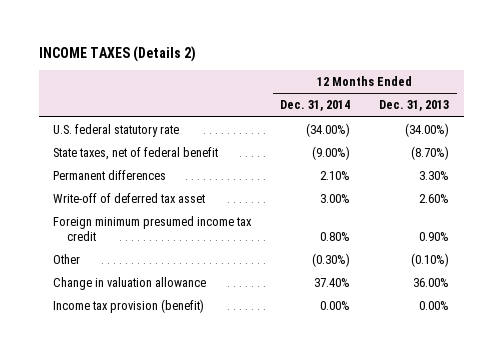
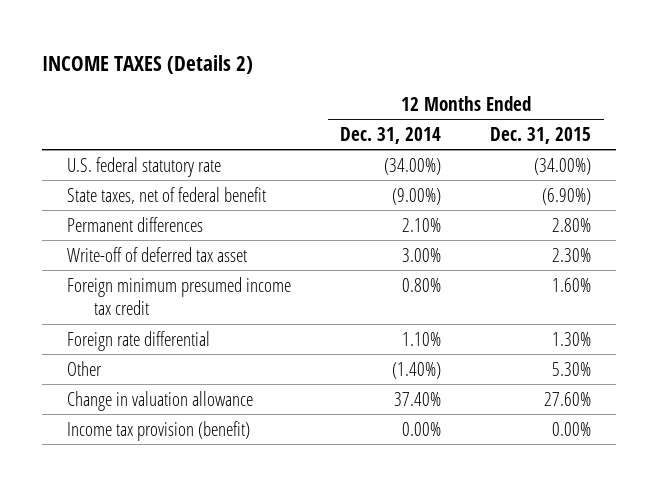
[379,100,450,112] Dec. 31, 2013 -> none
none -> [490,126,592,144] Dec. 31, 2015
none -> [66,330,210,351] Foreign rate differential
[312,253,351,268] (0.30%) -> [391,361,441,379] (1.40%)

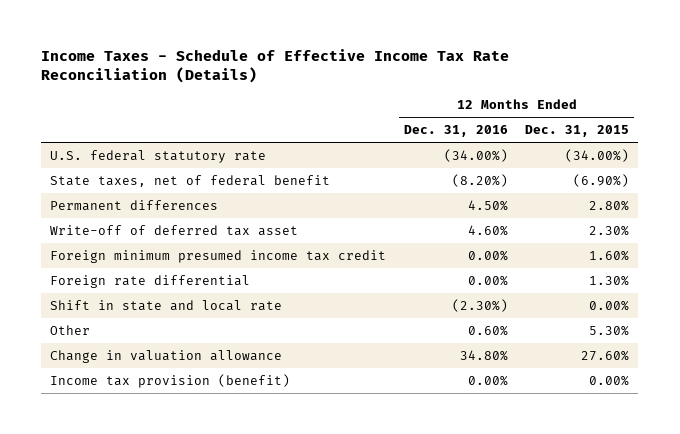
[41,54,253,74] INCOME TAXES (Details 2) -> [41,48,510,84] Income Taxes - Schedule of Effective Income Tax Rate Reconciliation (Details)
[339,126,441,144] Dec. 31, 2014 -> none
none -> [403,125,508,138] Dec. 31, 2016
none -> [50,299,283,311] Shift in state and local rate

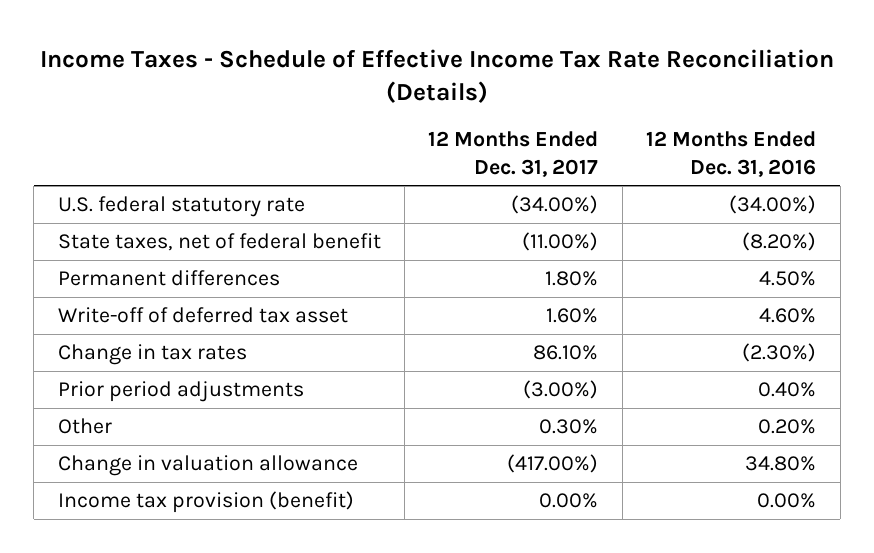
[525,125,630,138] Dec. 31, 2015 -> none
none -> [428,131,599,177] 12 Months Ended Dec. 31, 2017
[50,249,387,263] Foreign minimum presumed income tax credit -> none
[50,274,251,288] Foreign rate differential -> none
[50,299,283,311] Shift in state and local rate -> none
none -> [57,344,247,366] Change in tax rates
none -> [57,381,304,403] Prior period adjustments
[467,324,508,336] 0.60% -> [758,419,817,435] 0.20%

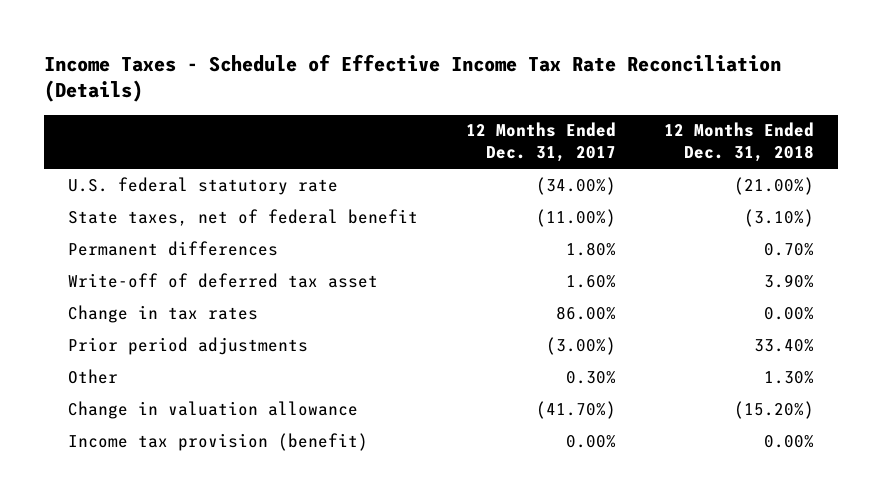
[646,131,817,177] 12 Months Ended Dec. 31, 2016 -> none
none -> [663,122,814,163] 12 Months Ended Dec. 31, 2018
[533,345,599,361] 86.10% -> [555,305,616,320] 86.00%
[507,454,599,474] (417.00%) -> [535,400,616,419] (41.70%)

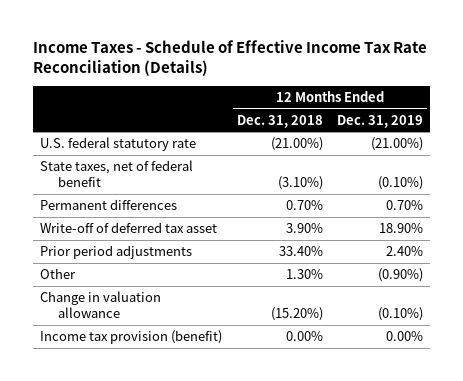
[465,122,616,163] 12 Months Ended Dec. 31, 2017 -> none
none -> [337,114,424,128] Dec. 31, 2019
[67,304,258,323] Change in tax rates -> none

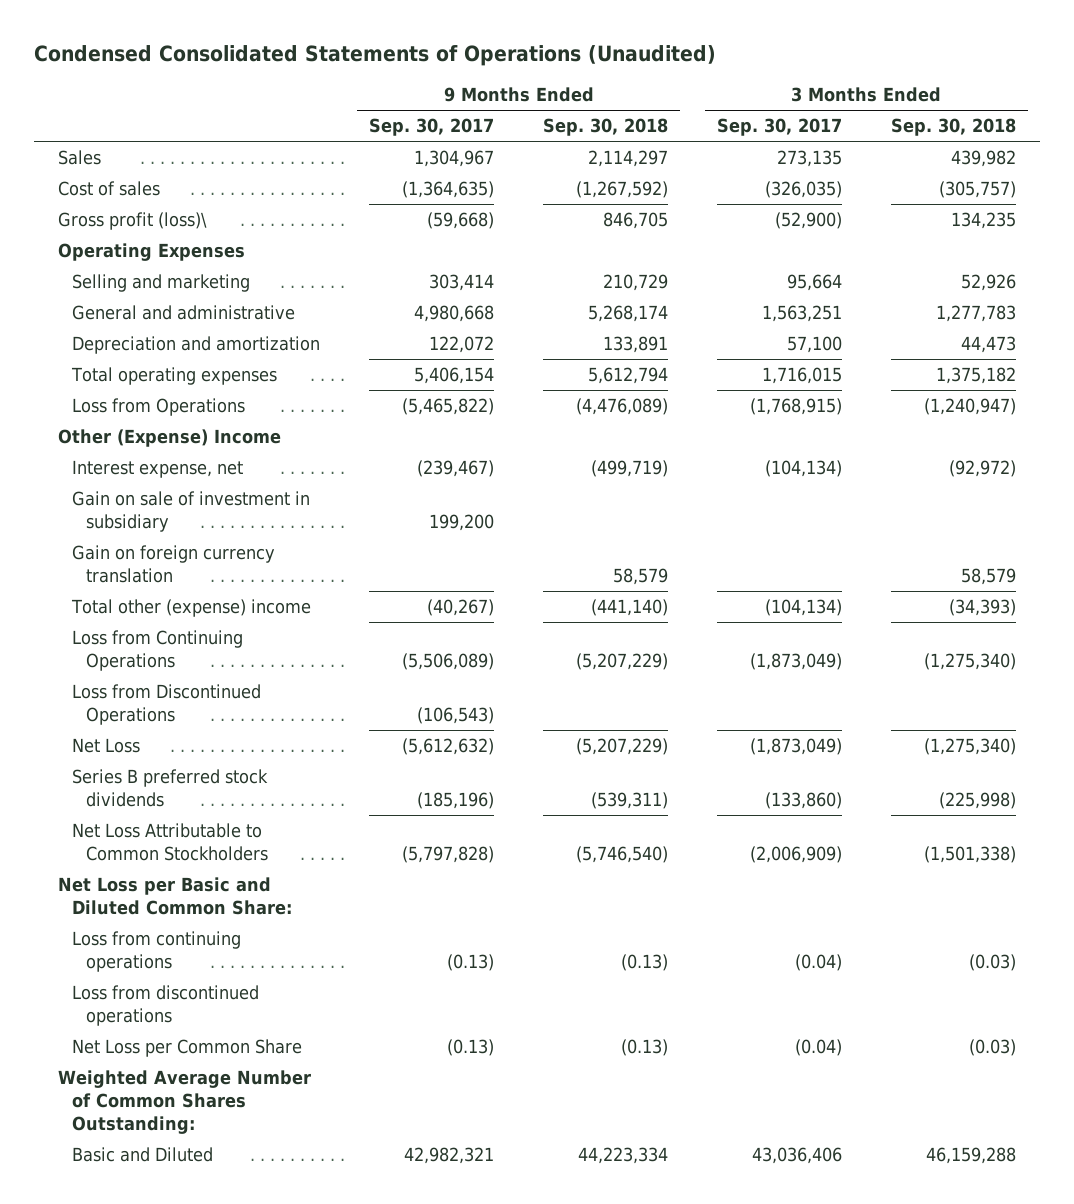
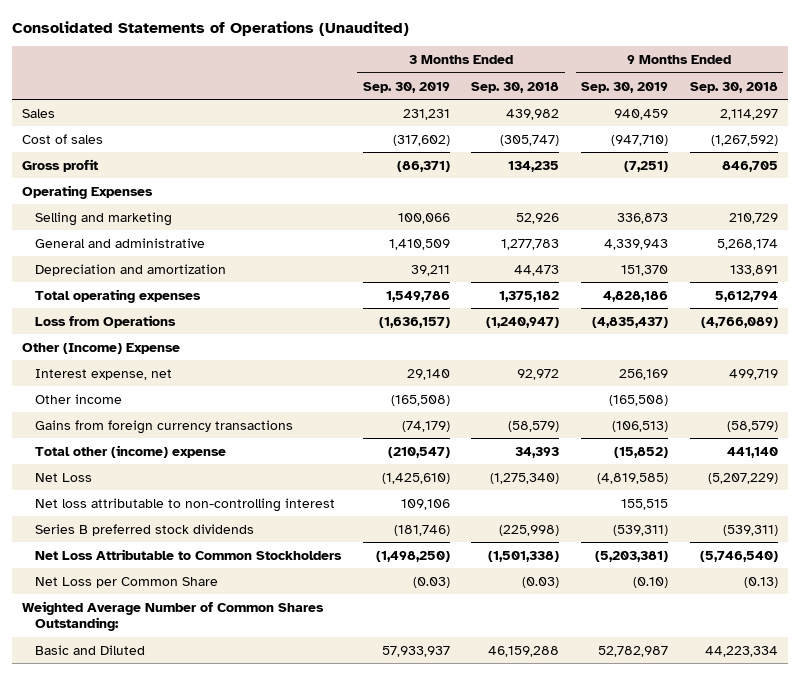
[33,45,716,67] Condensed Consolidated Statements of Operations (Unaudited) -> [11,20,409,36] Consolidated Statements of Operations (Unaudited)
[369,118,495,137] Sep. 30, 2017 -> none
[716,118,842,137] Sep. 30, 2017 -> none
none -> [362,81,450,93] Sep. 30, 2019
none -> [580,81,668,93] Sep. 30, 2019
[938,181,1016,199] (305,757) -> [500,134,560,146] (305,747)
[58,212,208,231] Gross profit (loss)\ -> [22,158,99,172] Gross profit
[72,491,311,532] Gain on sale of investment in subsidiary -> none
[72,630,244,671] Loss from Continuing Operations -> none
[72,684,262,725] Loss from Discontinued Operations -> none
[575,398,668,416] (4,476,089) -> [700,316,778,328] (4,766,089)
[58,429,282,448] Other (Expense) Income -> [22,342,181,354] Other (Income) Expense
[590,460,668,478] (499,719) -> [728,368,778,380] 499,719
[948,460,1016,478] (92,972) -> [517,368,560,380] 92,972
none -> [35,393,123,404] Other income
[72,545,276,583] Gain on foreign currency translation -> [35,419,294,434] Gains from foreign currency transactions
[612,567,668,585] 58,579 -> [726,420,778,432] (58,579)
[960,567,1016,585] 58,579 -> [508,420,560,432] (58,579)
[71,599,312,618] Total other (expense) income -> [35,444,227,458] Total other (income) expense
[590,599,668,617] (441,140) -> [726,446,778,458] 441,140
[948,599,1016,617] (34,393) -> [515,446,560,458] 34,393
none -> [35,497,336,512] Net loss attributable to non-controlling interest
[58,877,293,915] Net Loss per Basic and Diluted Common Share: -> none
[72,931,242,972] Loss from continuing operations -> none
[72,985,260,1026] Loss from discontinued operations -> none

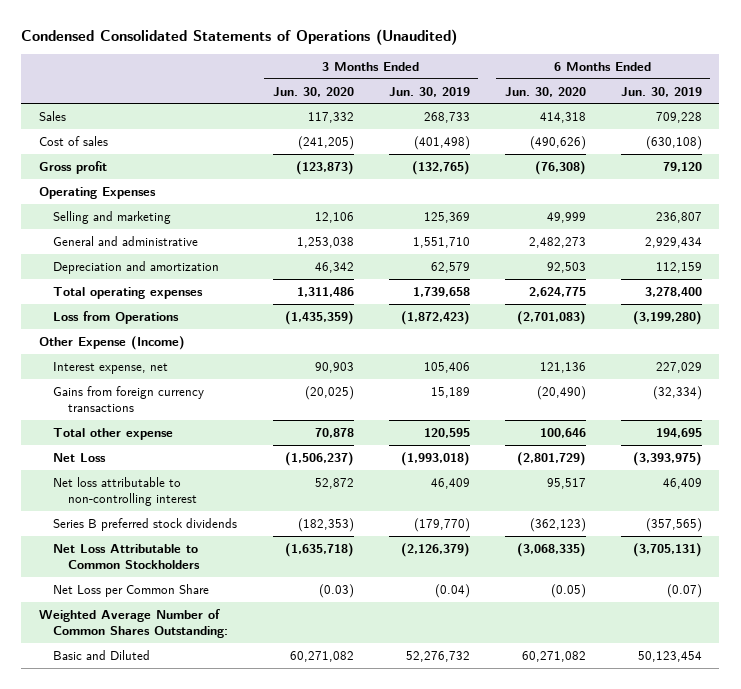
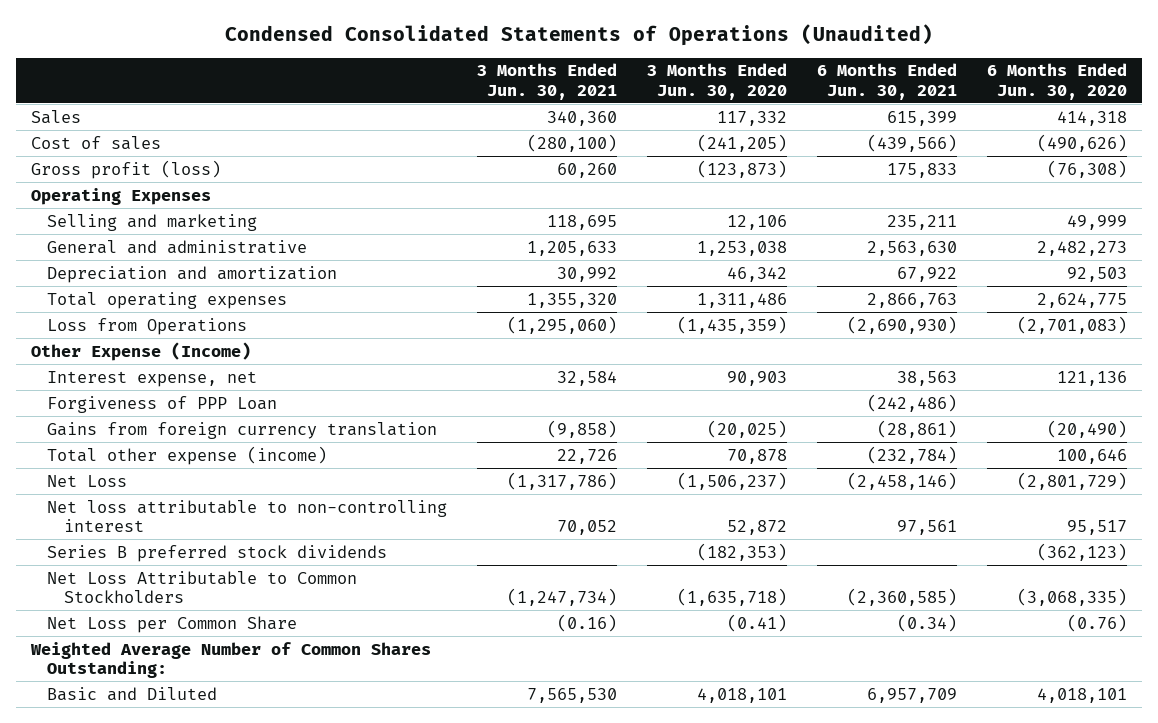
[388,86,470,97] Jun. 30, 2019 -> none
[620,86,702,97] Jun. 30, 2019 -> none
none -> [477,63,618,100] 3 Months Ended Jun. 30, 2021
none -> [817,63,958,100] 6 Months Ended Jun. 30, 2021
[39,160,108,174] Gross profit -> [31,159,222,179] Gross profit (loss)
none -> [47,395,278,413] Forgiveness of PPP Loan
[53,385,205,412] Gains from foreign currency transactions -> [47,421,438,439] Gains from foreign currency translation
[53,427,174,440] Total other expense -> [47,445,328,465] Total other expense (income)
[318,583,354,598] (0.03) -> [727,613,788,632] (0.41)
[550,583,586,598] (0.05) -> [1067,613,1128,632] (0.76)
[289,650,354,662] 60,271,082 -> [697,687,788,703] 4,018,101
[521,650,586,662] 60,271,082 -> [1037,687,1128,703] 4,018,101

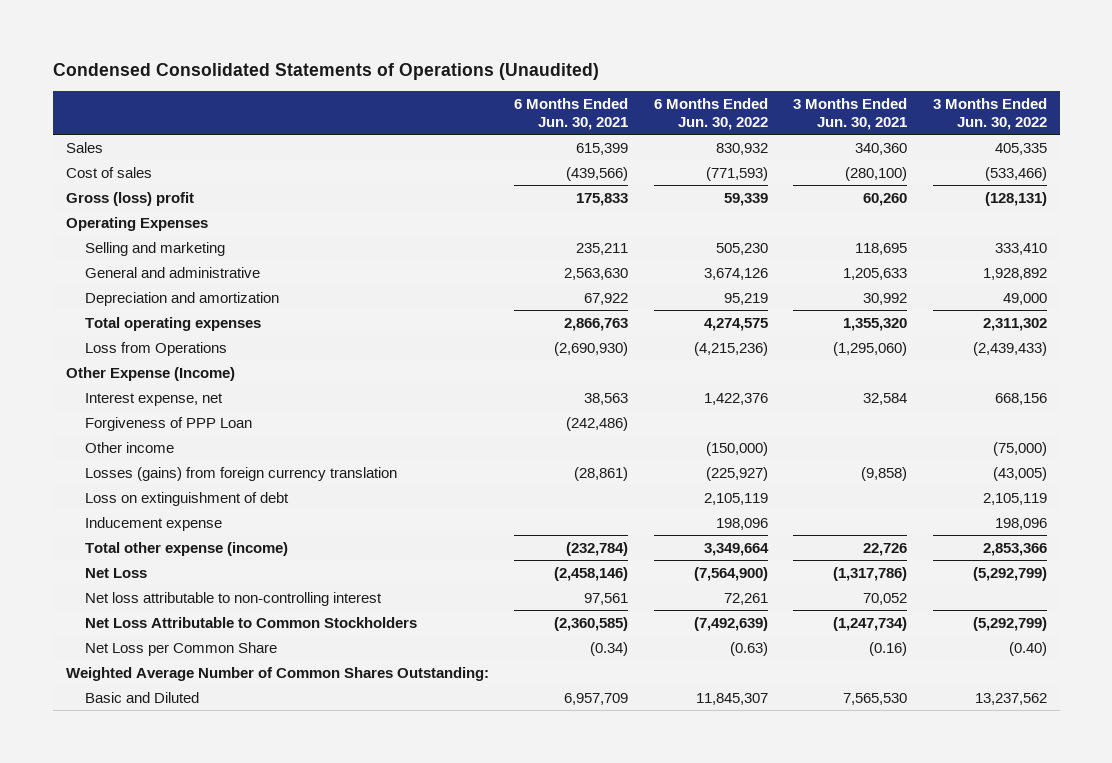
[647,63,788,100] 3 Months Ended Jun. 30, 2020 -> none
[987,63,1128,100] 6 Months Ended Jun. 30, 2020 -> none
none -> [653,98,768,131] 6 Months Ended Jun. 30, 2022
none -> [932,98,1047,131] 3 Months Ended Jun. 30, 2022
[31,159,222,179] Gross profit (loss) -> [65,191,194,206] Gross (loss) profit
none -> [85,441,175,453] Other income
[47,421,438,439] Gains from foreign currency translation -> [85,466,398,481] Losses (gains) from foreign currency translation
none -> [85,491,290,506] Loss on extinguishment of debt
none -> [85,516,223,531] Inducement expense
[47,544,388,562] Series B preferred stock dividends -> none

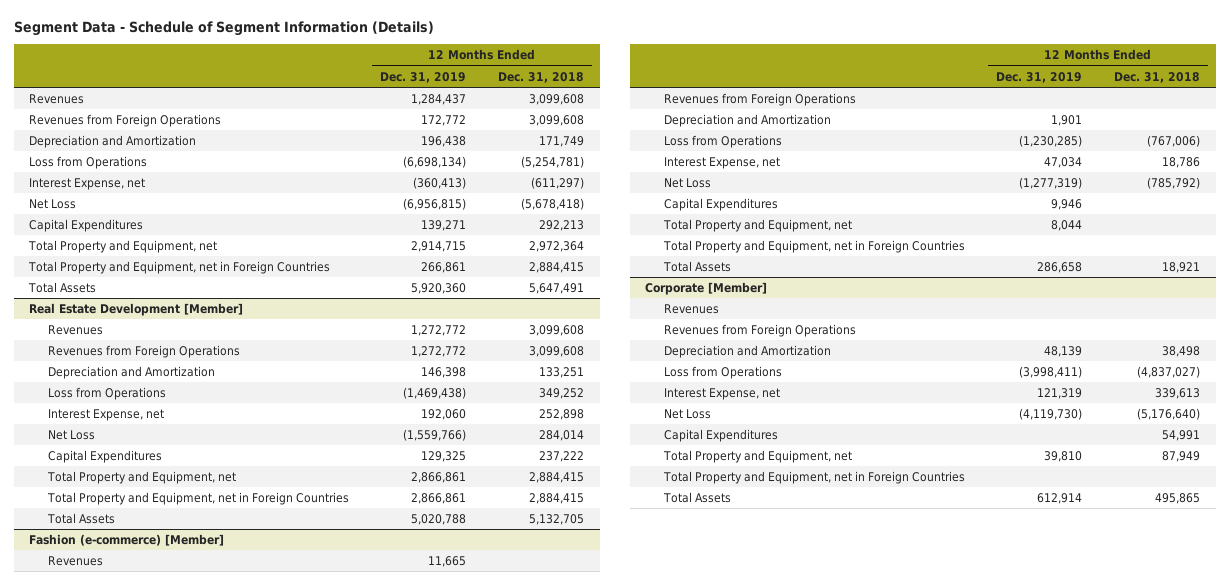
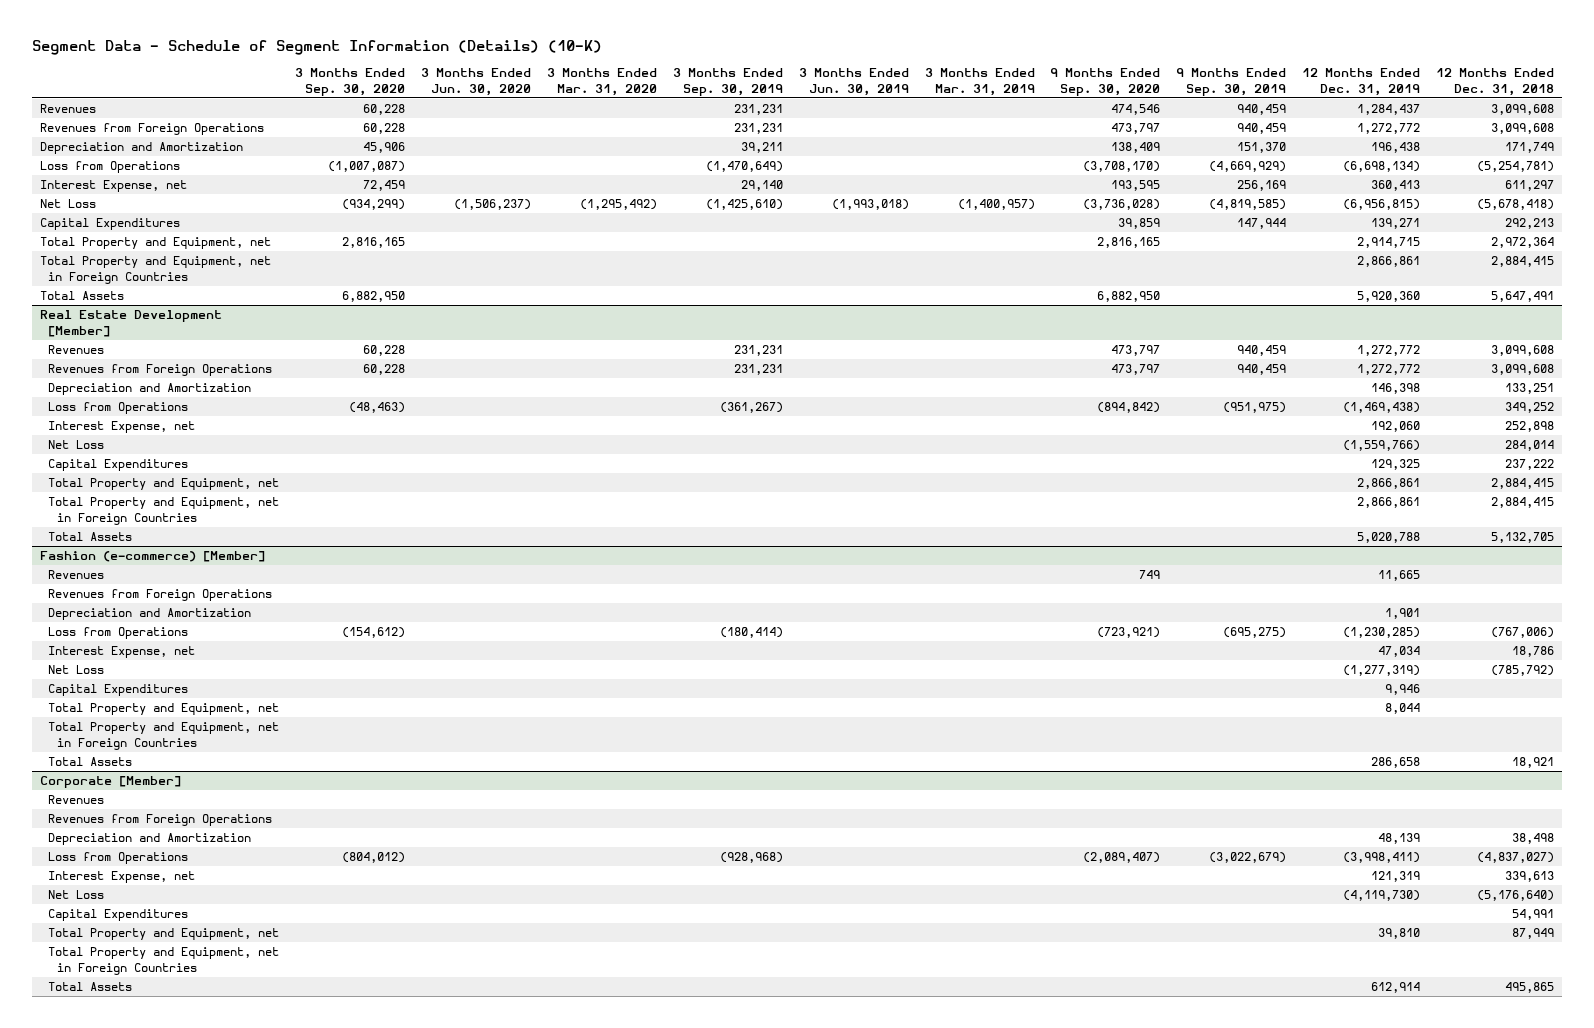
[13,21,434,37] Segment Data - Schedule of Segment Information (Details) -> [31,39,602,55] Segment Data - Schedule of Segment Information (Details) (10-K)
none -> [295,68,406,96] 3 Months Ended Sep. 30, 2020
none -> [421,68,532,96] 3 Months Ended Jun. 30, 2020
none -> [547,68,658,96] 3 Months Ended Mar. 31, 2020
none -> [672,68,783,96] 3 Months Ended Sep. 30, 2019
none -> [798,68,909,96] 3 Months Ended Jun. 30, 2019
none -> [924,68,1035,96] 3 Months Ended Mar. 31, 2019
none -> [1050,68,1161,96] 9 Months Ended Sep. 30, 2020
none -> [1176,68,1287,96] 9 Months Ended Sep. 30, 2019
[421,115,467,127] 172,772 -> [1357,123,1421,135] 1,272,772
[413,177,467,190] (360,413) -> [1371,180,1421,192] 360,413
[530,177,584,190] (611,297) -> [1505,180,1555,192] 611,297
[421,262,467,274] 266,861 -> [1357,256,1421,268] 2,866,861

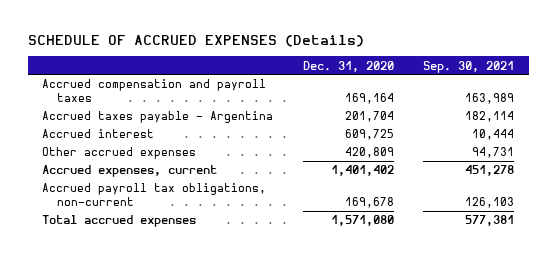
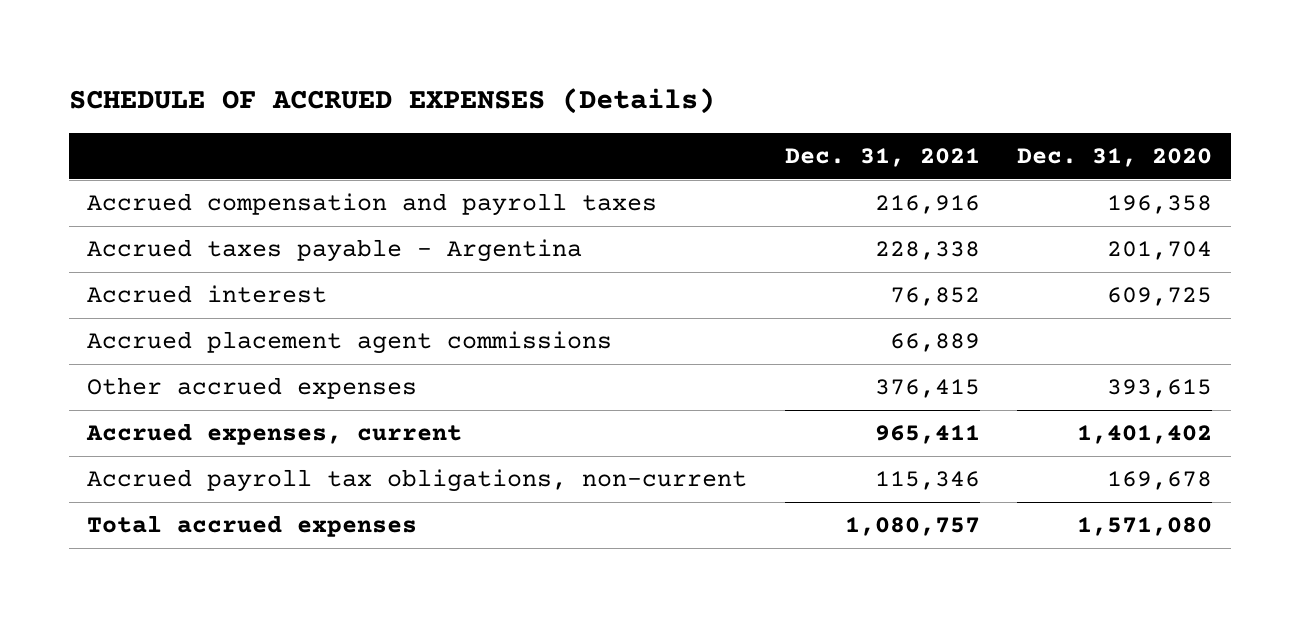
[423,60,515,73] Sep. 30, 2021 -> none
none -> [784,148,980,168] Dec. 31, 2021
[344,93,394,105] 169,164 -> [1107,195,1213,215] 196,358
none -> [87,331,613,355] Accrued placement agent commissions
[344,147,394,159] 420,809 -> [1107,379,1213,399] 393,615

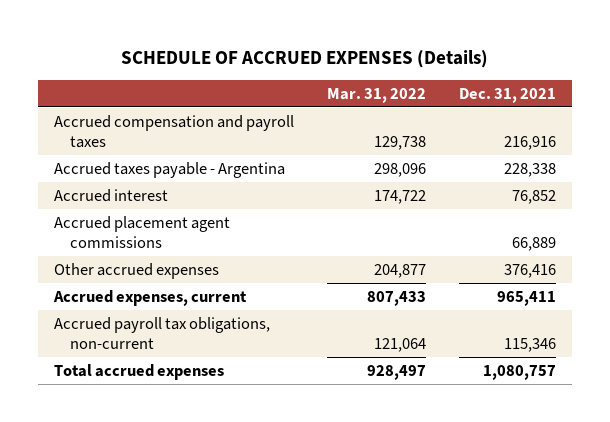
[1017,148,1213,168] Dec. 31, 2020 -> none
none -> [326,88,426,104] Mar. 31, 2022
[874,379,980,399] 376,415 -> [503,263,556,278] 376,416

